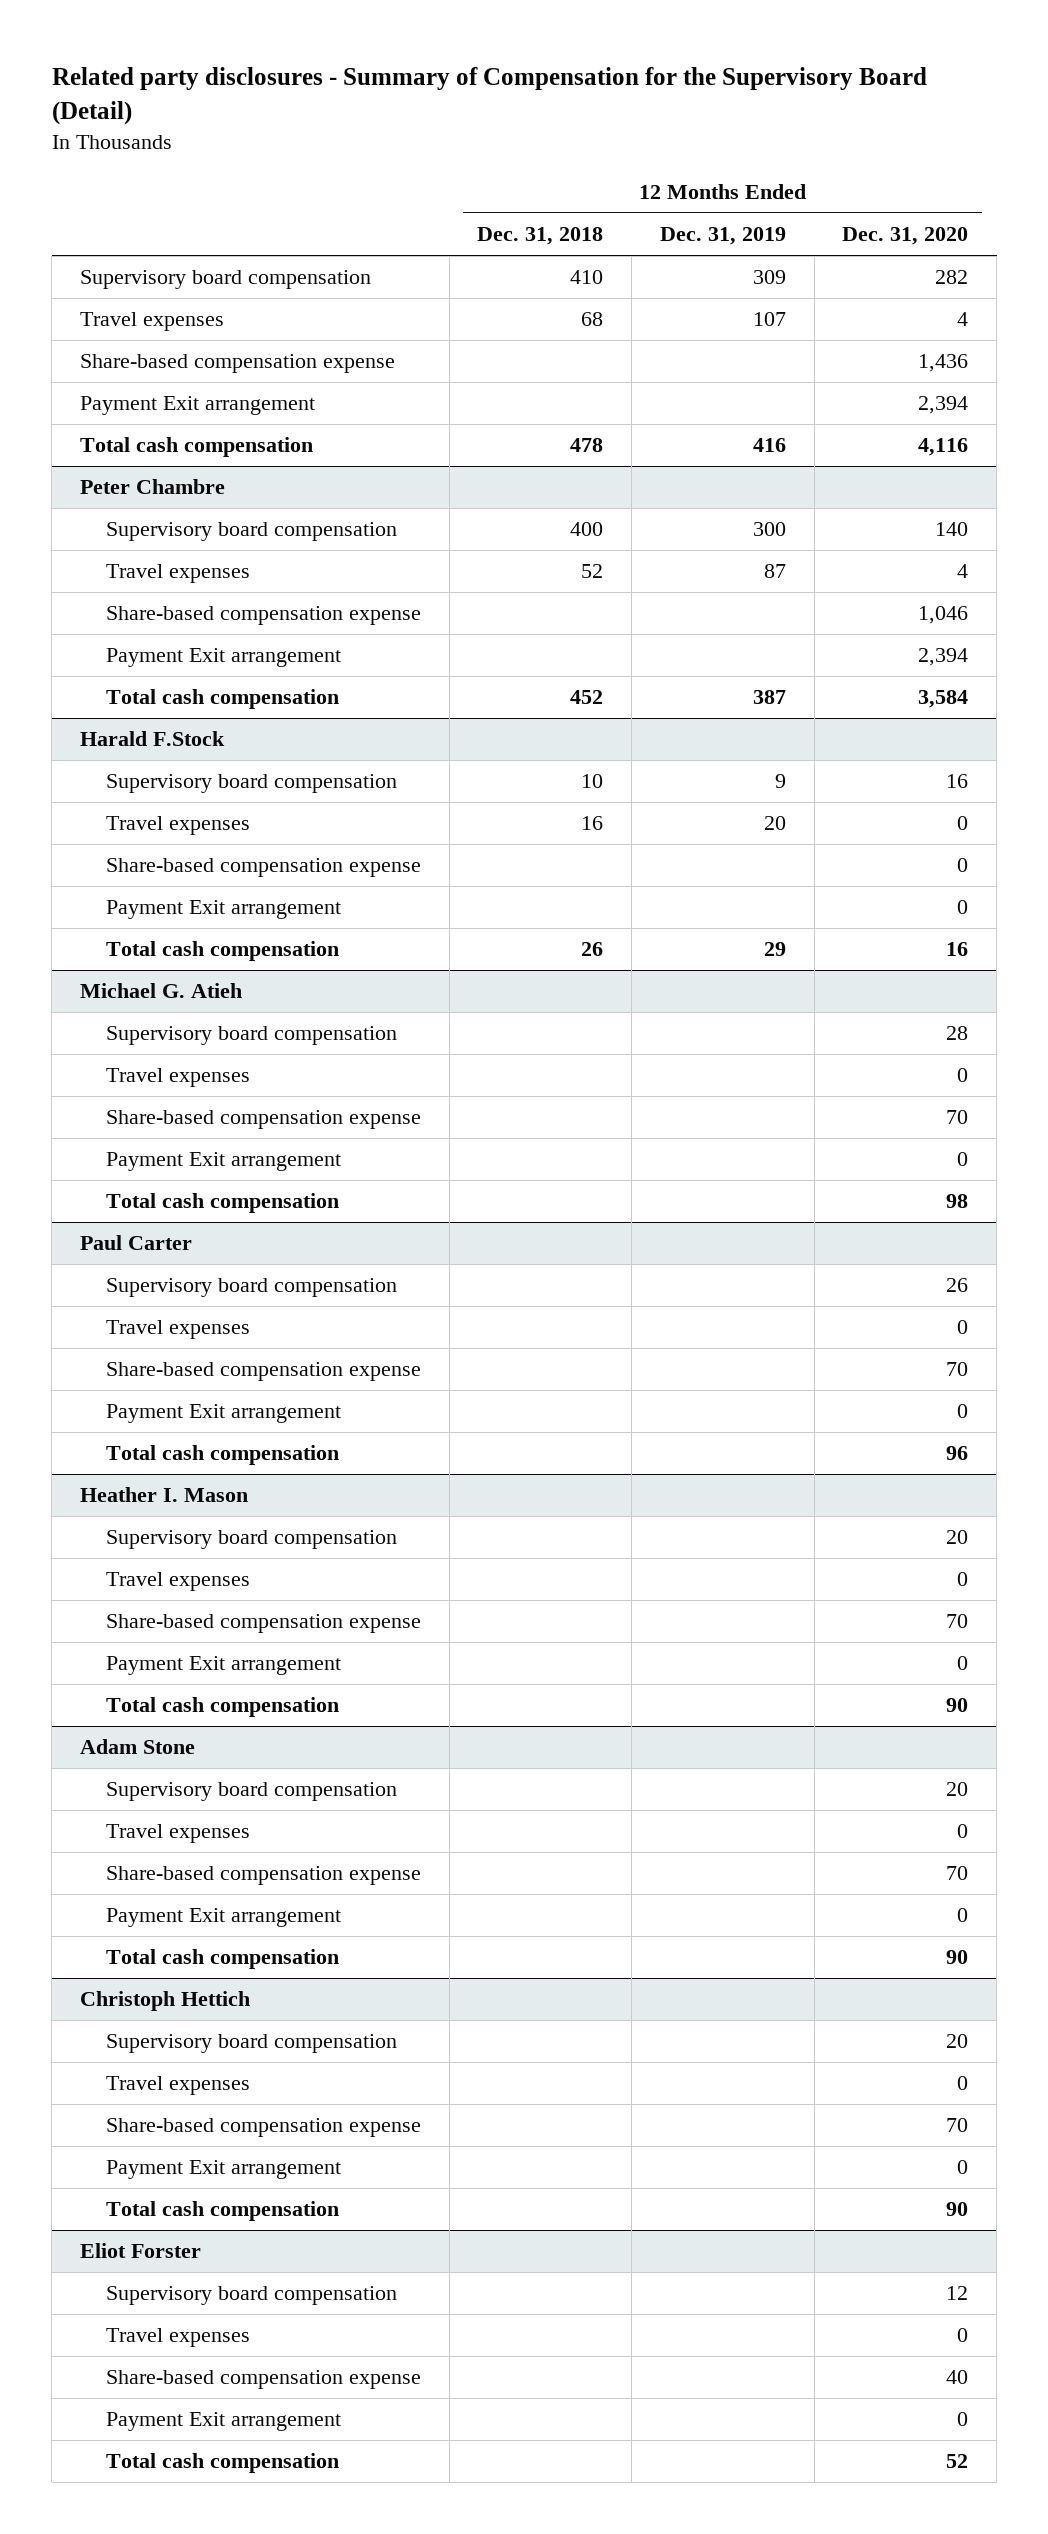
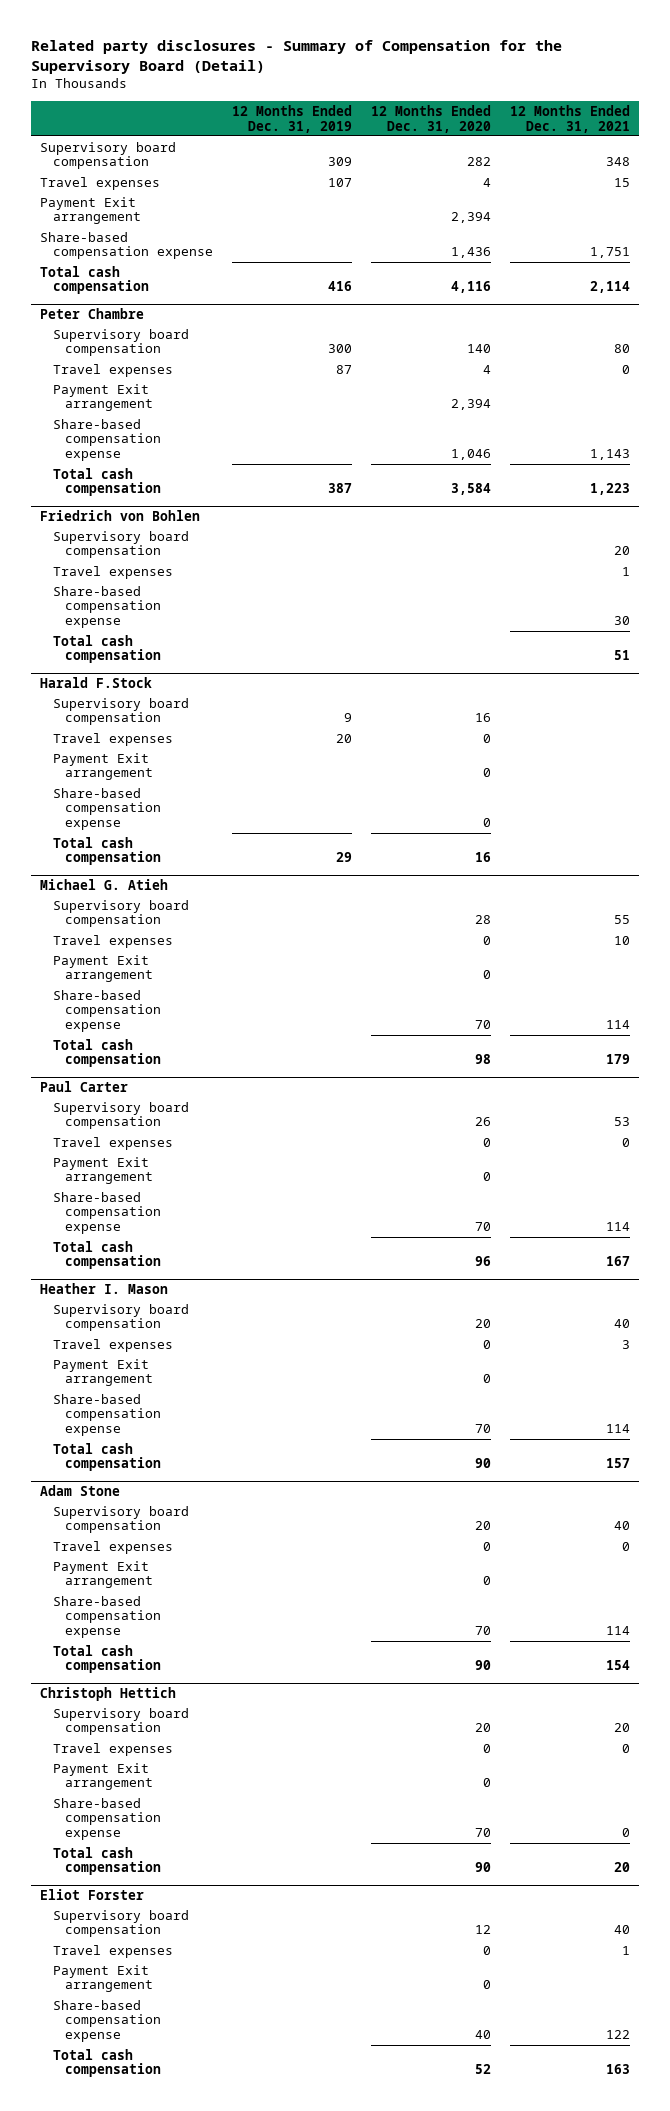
[477,227,604,246] Dec. 31, 2018 -> none
none -> [509,104,630,133] 12 Months Ended Dec. 31, 2021
[79,354,395,374] Share-based compensation expense -> [40,231,213,260] Share-based compensation expense
[105,606,421,626] Share-based compensation expense -> [52,418,162,462] Share-based compensation expense
none -> [40,510,201,522] Friedrich von Bohlen
none -> [52,530,189,559] Supervisory board compensation
none -> [52,565,173,579] Travel expenses
none -> [52,585,162,629] Share-based compensation expense
none -> [52,634,162,664] Total cash compensation
[105,858,421,878] Share-based compensation expense -> [52,787,162,831] Share-based compensation expense
[105,1110,421,1130] Share-based compensation expense -> [52,989,162,1033] Share-based compensation expense
[105,1362,421,1382] Share-based compensation expense -> [52,1191,162,1235] Share-based compensation expense
[105,1614,421,1634] Share-based compensation expense -> [52,1393,162,1437] Share-based compensation expense
[105,1866,421,1886] Share-based compensation expense -> [52,1595,162,1639] Share-based compensation expense
[105,2118,421,2138] Share-based compensation expense -> [52,1797,162,1841] Share-based compensation expense
[105,2370,421,2390] Share-based compensation expense -> [52,1999,162,2043] Share-based compensation expense

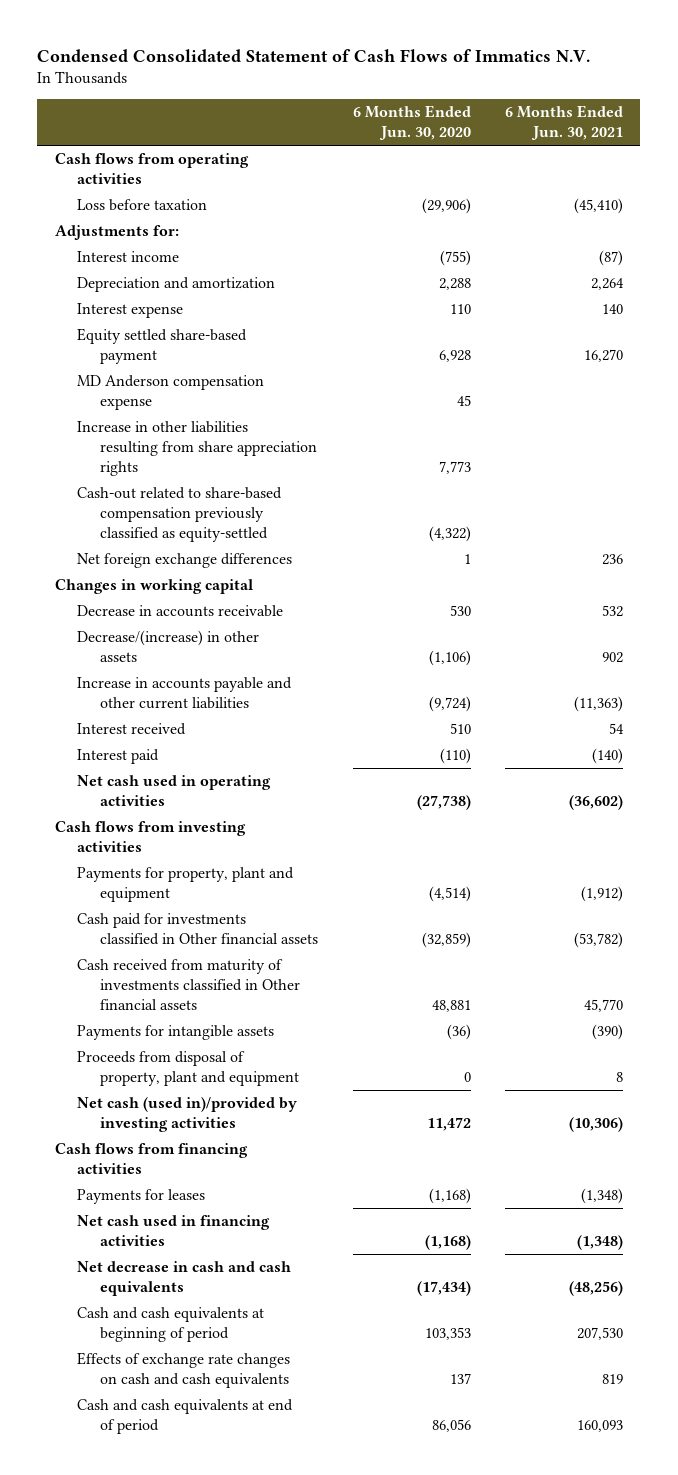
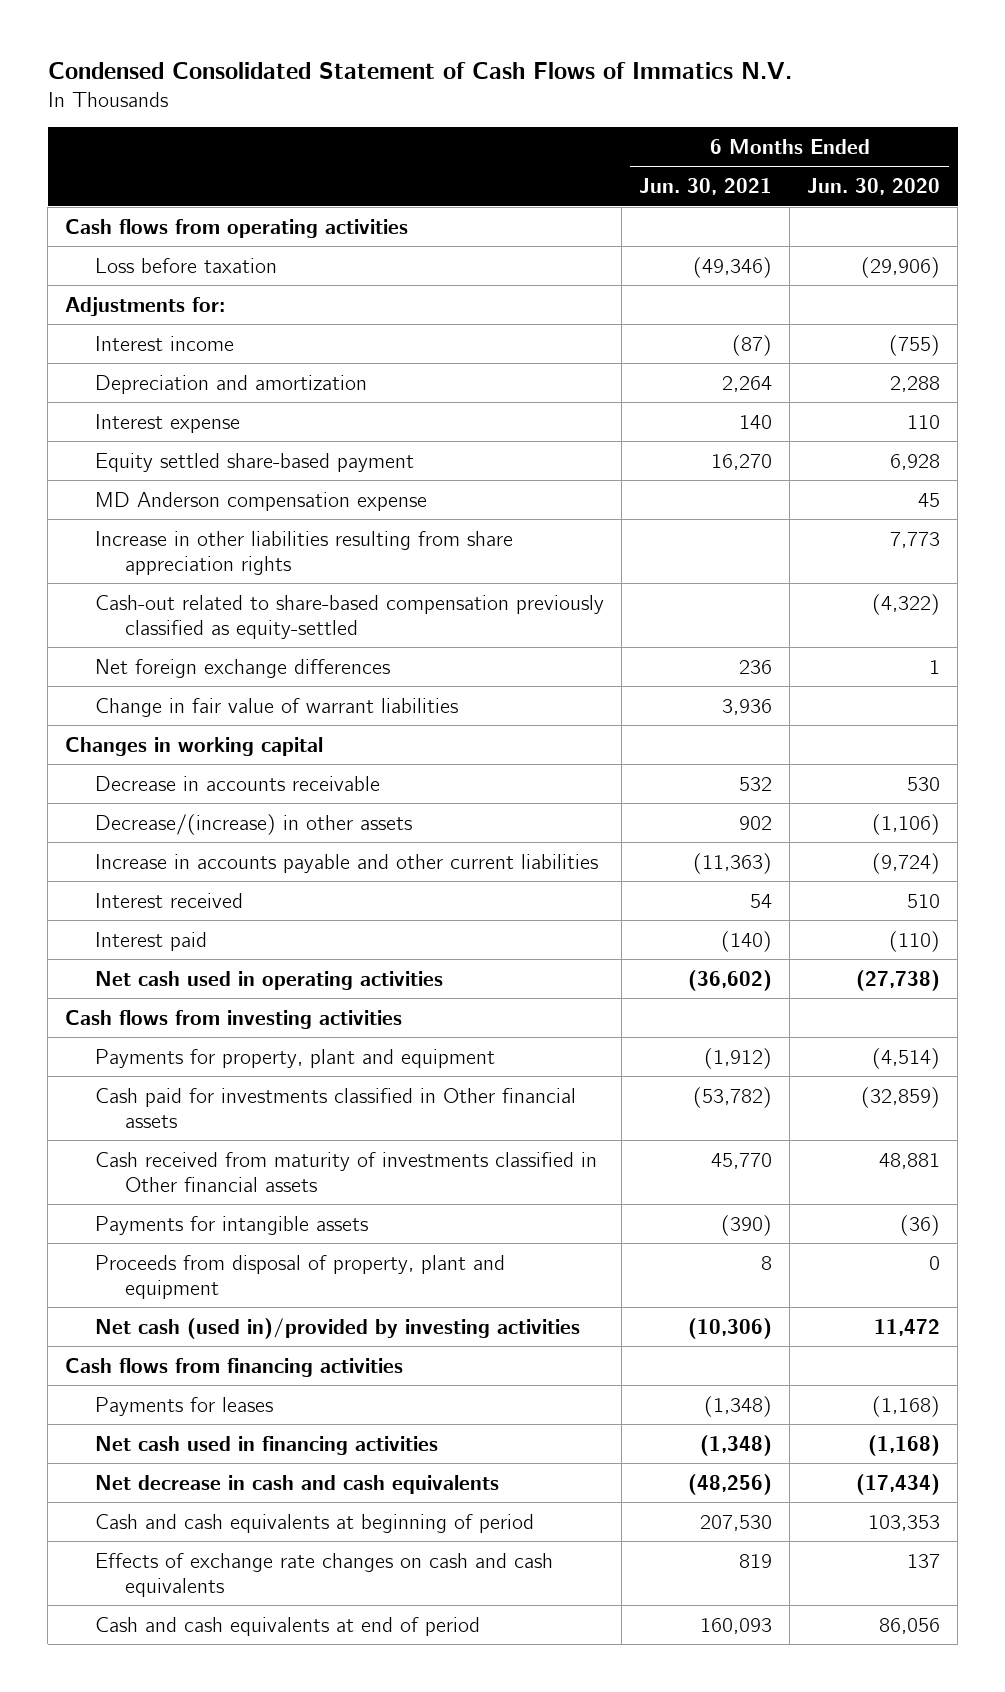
[574,198,624,215] (45,410) -> [693,256,773,278] (49,346)
none -> [94,697,458,717] Change in fair value of warrant liabilities

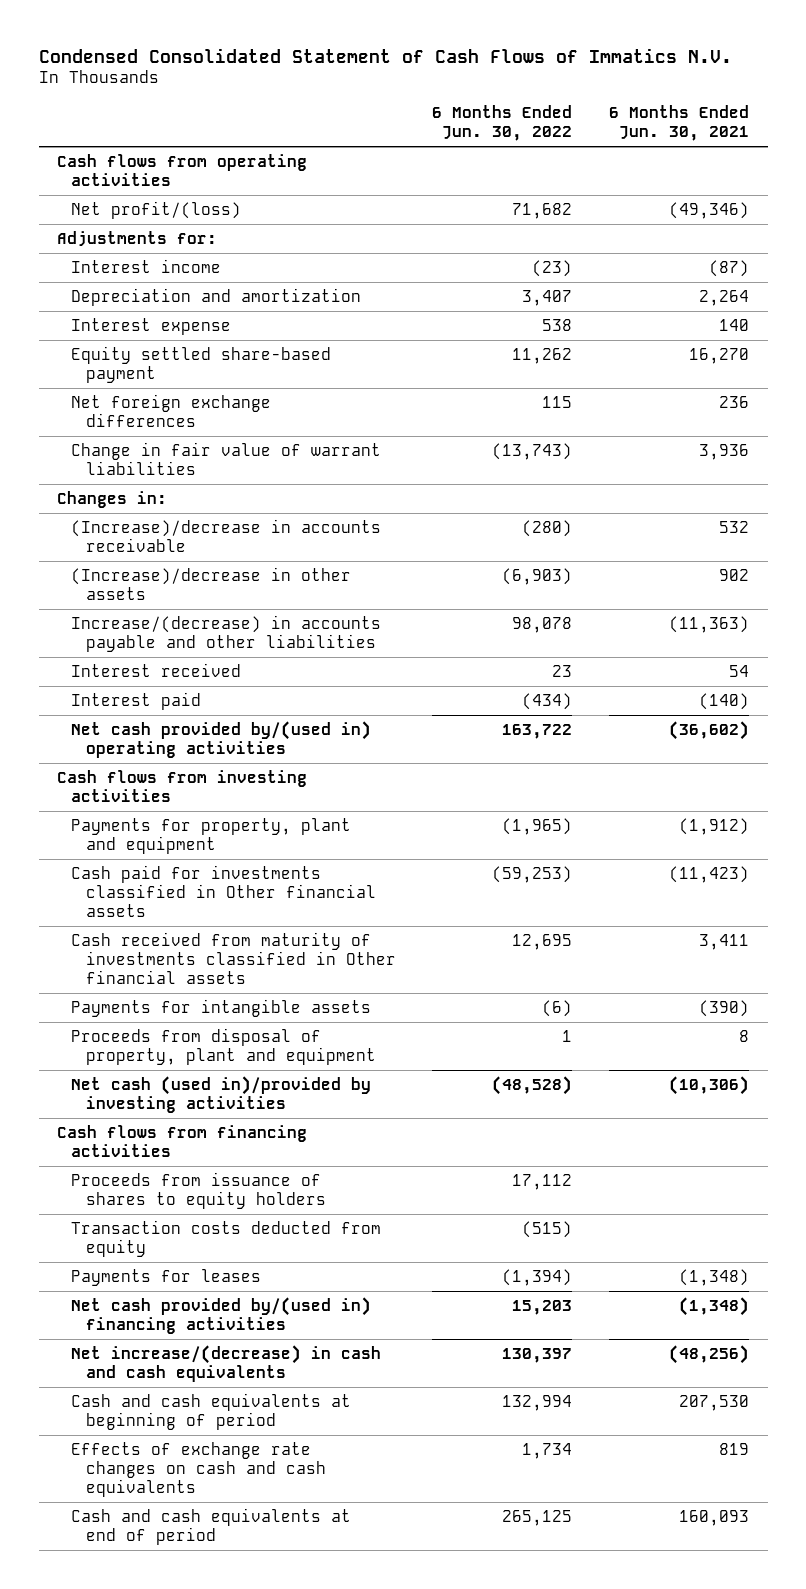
[807,178,941,196] Jun. 30, 2020 -> none
none -> [432,105,573,142] 6 Months Ended Jun. 30, 2022
[94,257,277,273] Loss before taxation -> [71,200,242,219] Net profit/(loss)
[94,491,427,511] MD Anderson compensation expense -> none
[94,530,513,575] Increase in other liabilities resulting from share appreciation rights -> none
[94,594,604,639] Cash-out related to share-based compensation previously classified as equity-settled -> none
[65,736,324,756] Changes in working capital -> [57,490,168,508] Changes in:
[94,775,380,791] Decrease in accounts receivable -> [71,518,382,552] (Increase)/decrease in accounts receivable
[94,813,412,835] Decrease/(increase) in other assets -> [71,566,352,600] (Increase)/decrease in other assets
[94,853,598,873] Increase in accounts payable and other current liabilities -> [71,614,382,652] Increase/(decrease) in accounts payable and other liabilities
[94,970,443,990] Net cash used in operating activities -> [71,720,372,758] Net cash provided by/(used in) operating activities
[693,1086,773,1108] (53,782) -> [669,865,750,883] (11,423)
[711,1152,773,1169] 45,770 -> [699,933,750,950] 3,411
none -> [71,1171,326,1209] Proceeds from issuance of shares to equity holders
none -> [71,1219,382,1257] Transaction costs deducted from equity
[94,1435,438,1455] Net cash used in financing activities -> [71,1296,372,1334] Net cash provided by/(used in) financing activities
[94,1474,499,1494] Net decrease in cash and cash equivalents -> [71,1344,382,1382] Net increase/(decrease) in cash and cash equivalents

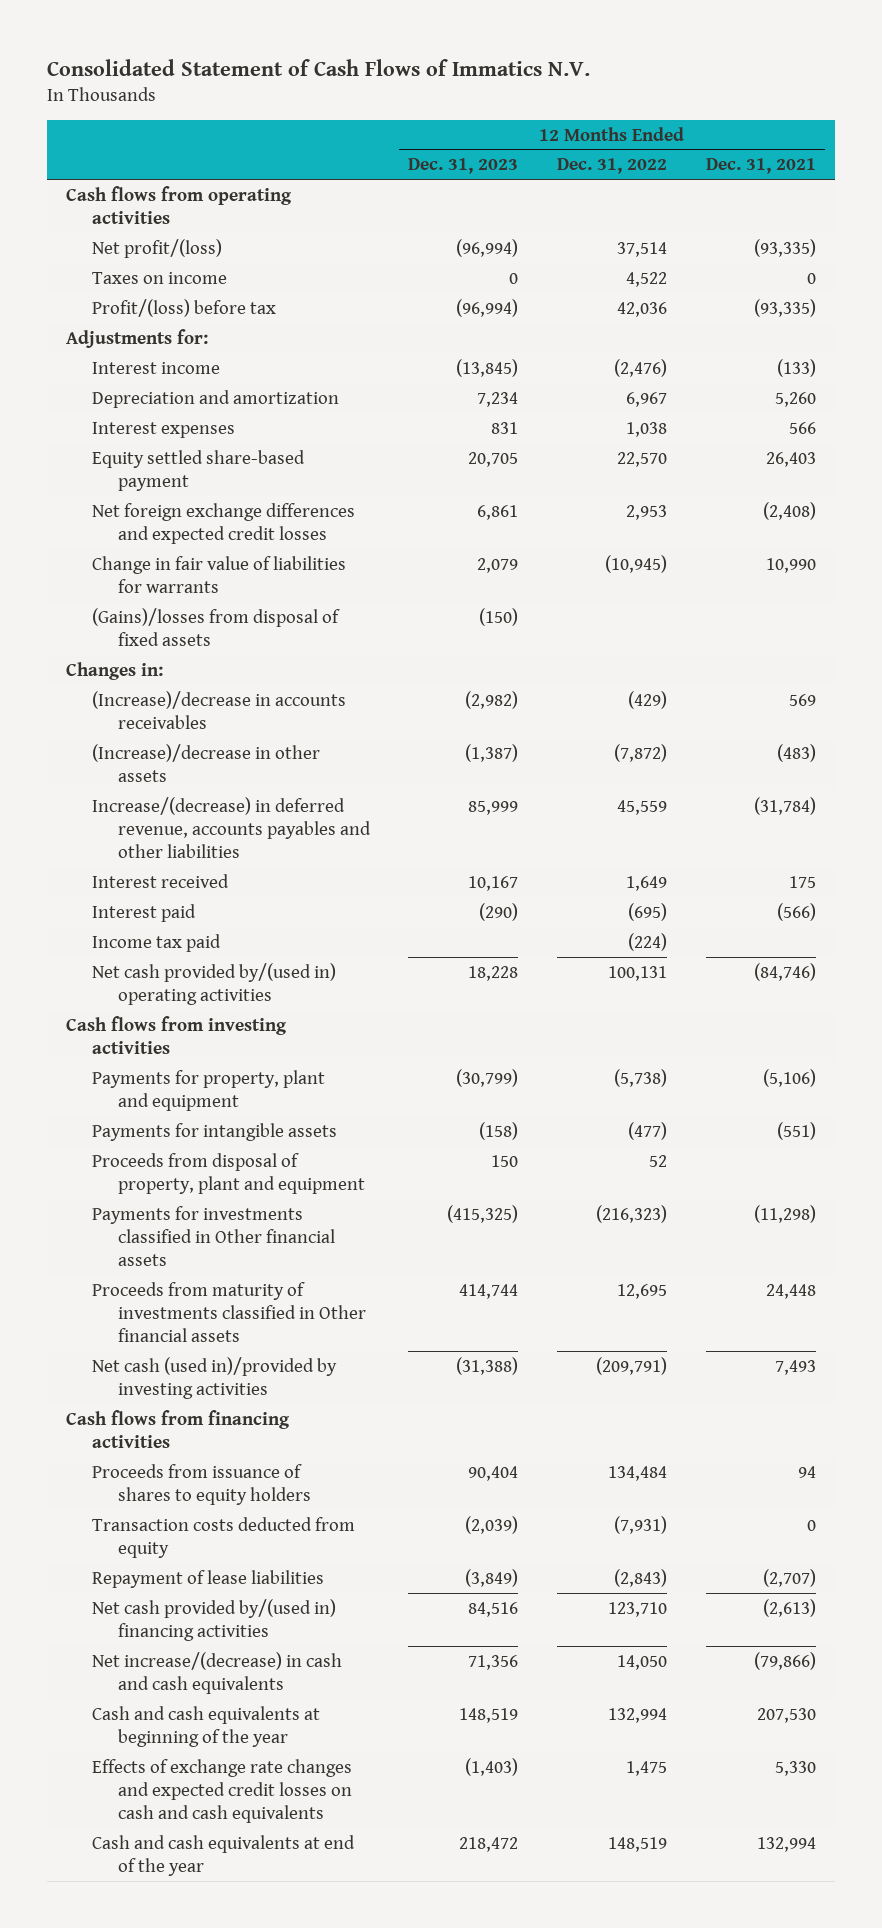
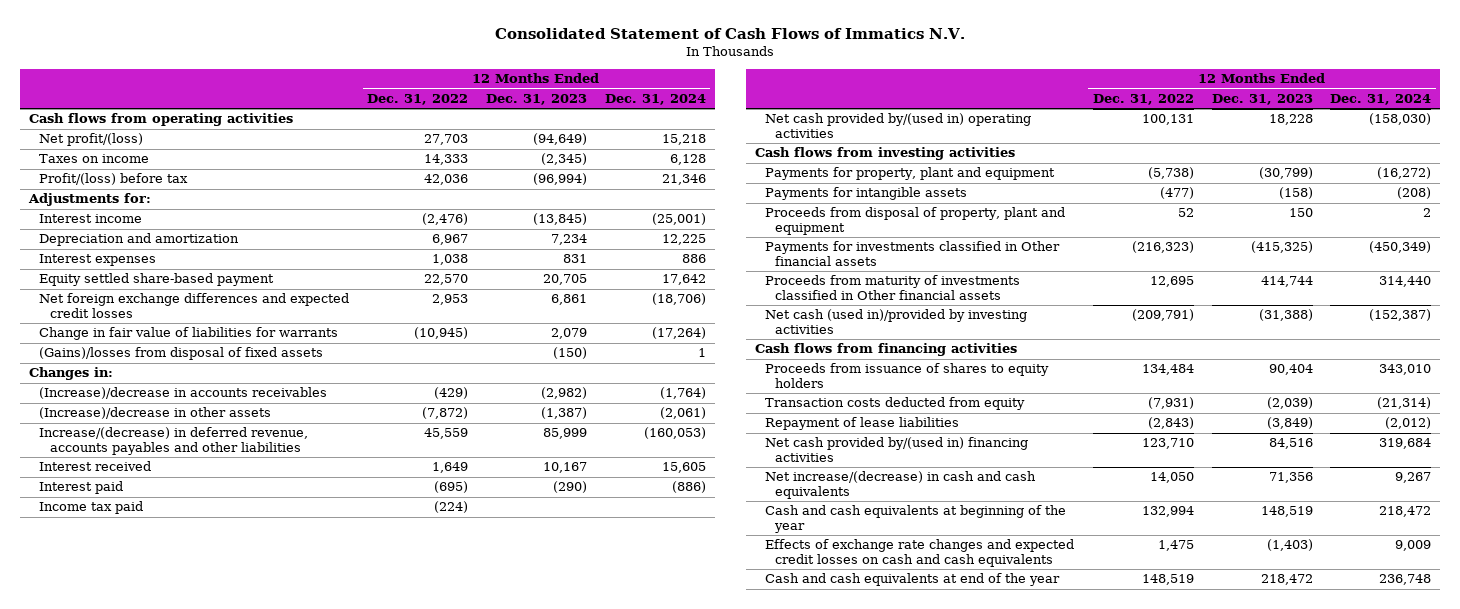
[705,158,816,175] Dec. 31, 2021 -> none
none -> [604,93,706,105] Dec. 31, 2024
[456,238,519,257] (96,994) -> [532,133,587,146] (94,649)
[616,241,667,257] 37,514 -> [424,134,469,146] 27,703
[509,272,519,284] 0 -> [540,153,587,166] (2,345)
[625,271,667,287] 4,522 -> [424,154,469,166] 14,333

